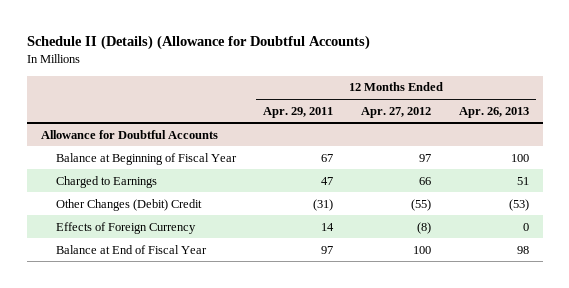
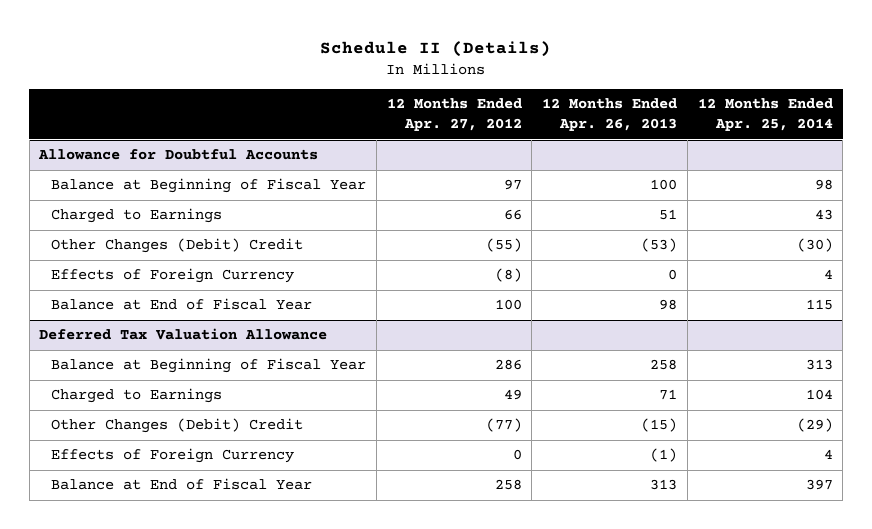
[26,35,370,51] Schedule II (Details) (Allowance for Doubtful Accounts) -> [319,40,551,57] Schedule II (Details)
[263,106,334,118] Apr. 29, 2011 -> none
none -> [697,98,833,132] 12 Months Ended Apr. 25, 2014
none -> [39,328,328,341] Deferred Tax Valuation Allowance
none -> [51,358,367,374] Balance at Beginning of Fiscal Year
none -> [51,388,223,404] Charged to Earnings
none -> [51,418,304,434] Other Changes (Debit) Credit
none -> [51,448,295,464] Effects of Foreign Currency
none -> [51,478,313,491] Balance at End of Fiscal Year

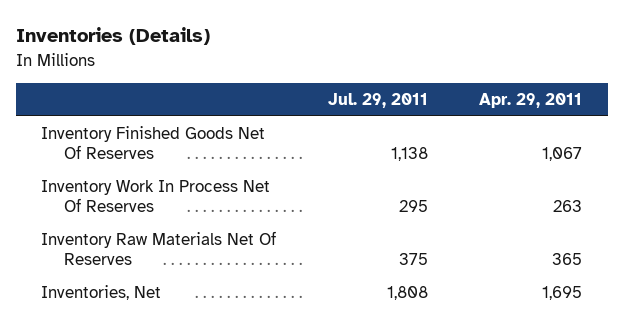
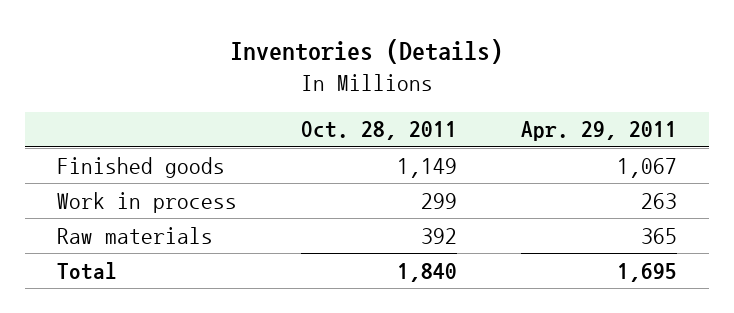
[327,93,428,109] Jul. 29, 2011 -> none
none -> [300,121,457,141] Oct. 28, 2011
[41,126,266,160] Inventory Finished Goods Net Of Reserves -> [56,156,225,178] Finished goods
[41,180,271,213] Inventory Work In Process Net Of Reserves -> [56,191,237,213] Work in process
[41,231,277,266] Inventory Raw Materials Net Of Reserves -> [56,226,213,244] Raw materials
[41,285,162,301] Inventories, Net -> [56,261,117,280] Total

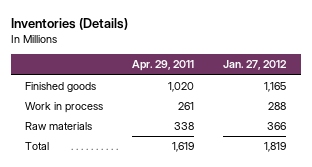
[300,121,457,141] Oct. 28, 2011 -> none
none -> [223,60,288,71] Jan. 27, 2012
[616,157,677,178] 1,067 -> [168,82,195,93] 1,020
[640,192,677,209] 263 -> [178,102,195,111] 261
[640,227,677,244] 365 -> [174,122,195,131] 338
[616,262,677,282] 1,695 -> [172,142,195,153] 1,619

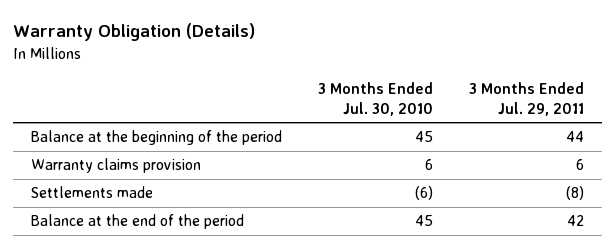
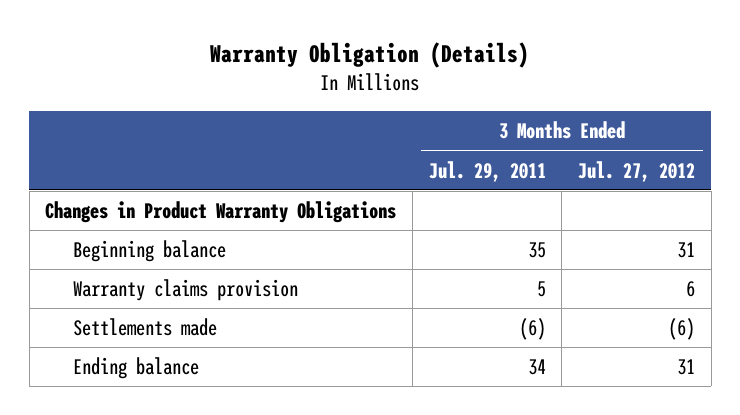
[318,81,434,116] 3 Months Ended Jul. 30, 2010 -> none
none -> [577,160,695,182] Jul. 27, 2012
[31,214,245,230] Balance at the end of the period -> none
none -> [45,201,397,224] Changes in Product Warranty Obligations
[31,130,283,146] Balance at the beginning of the period -> [72,240,226,263] Beginning balance
[566,131,585,143] 44 -> [527,242,546,259] 35
[576,159,585,171] 6 -> [536,281,546,298] 5
[566,186,585,201] (8) -> [518,318,546,341] (6)
none -> [72,357,199,380] Ending balance

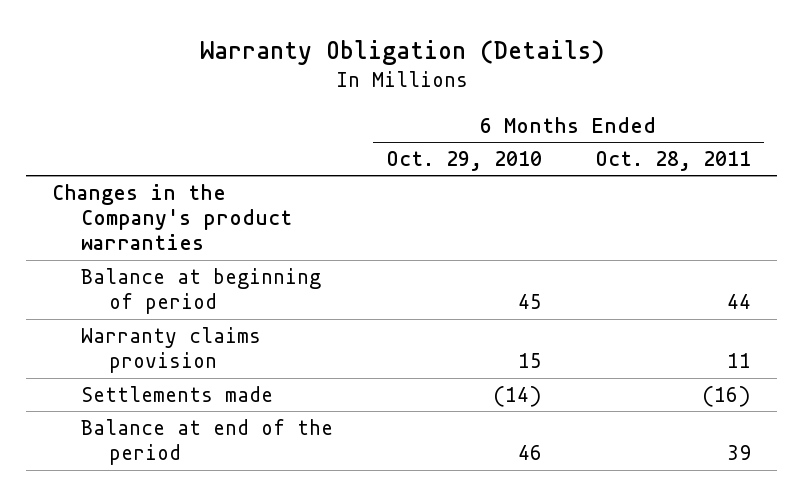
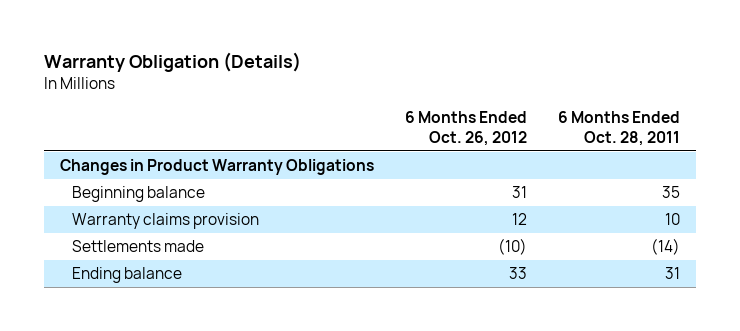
[385,151,542,172] Oct. 29, 2010 -> none
none -> [404,111,527,146] 6 Months Ended Oct. 26, 2012
[80,419,333,466] Balance at end of the period -> none
[52,184,292,251] Changes in the Company's product warranties -> [59,158,374,175] Changes in Product Warranty Obligations
[80,268,321,315] Balance at beginning of period -> [72,185,206,202] Beginning balance
[726,294,751,310] 44 -> [662,185,681,198] 35
[726,353,751,369] 11 -> [665,212,681,225] 10
[701,386,751,408] (16) -> [651,237,681,255] (14)
none -> [72,266,183,283] Ending balance

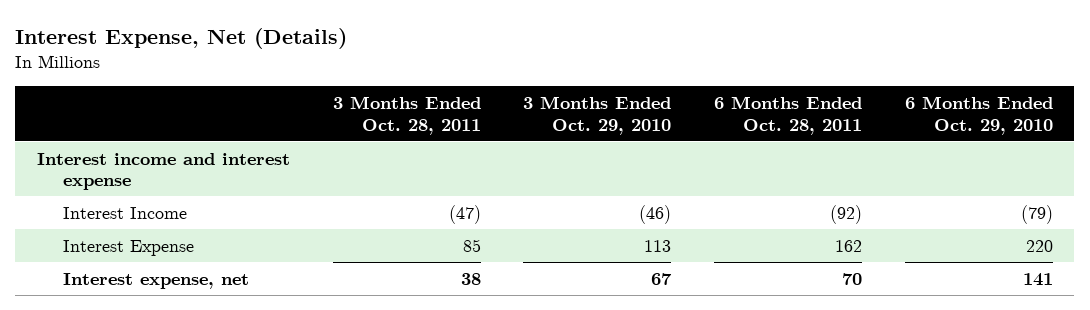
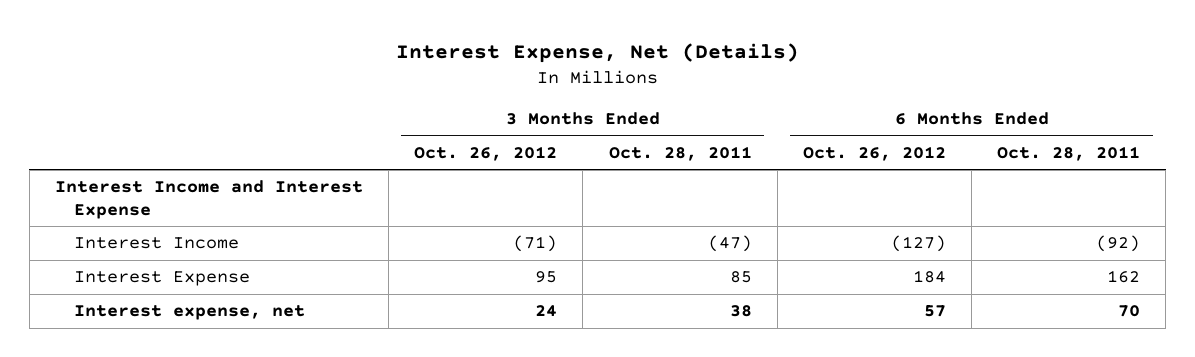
[523,96,672,135] 3 Months Ended Oct. 29, 2010 -> none
[904,96,1053,135] 6 Months Ended Oct. 29, 2010 -> none
none -> [414,145,558,161] Oct. 26, 2012
none -> [802,145,946,161] Oct. 26, 2012
[36,152,290,191] Interest income and interest expense -> [54,180,363,219] Interest Income and Interest Expense

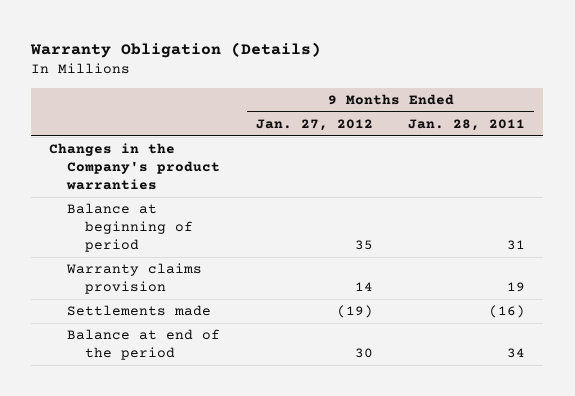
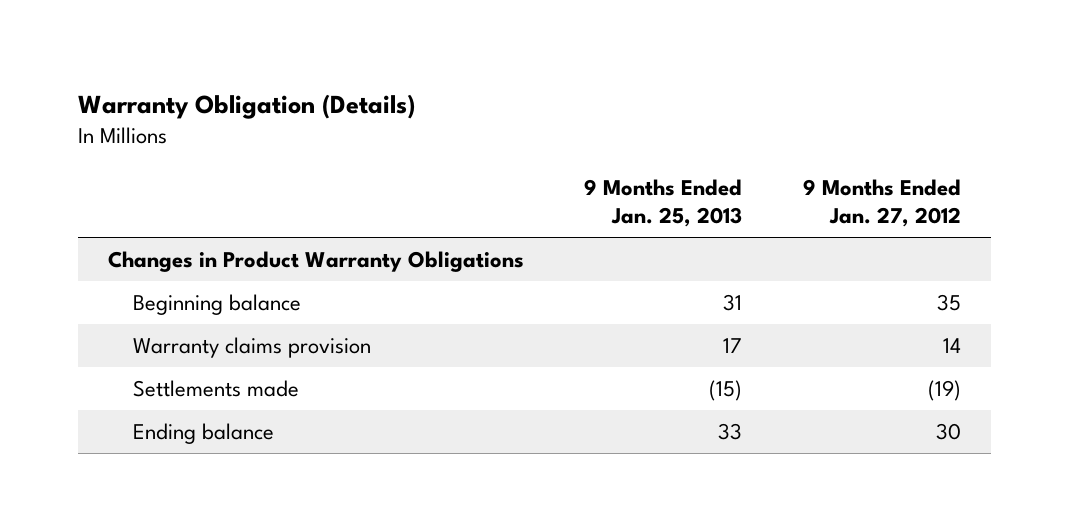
[408,118,526,131] Jan. 28, 2011 -> none
none -> [584,178,743,228] 9 Months Ended Jan. 25, 2013
[49,143,221,191] Changes in the Company's product warranties -> [108,250,525,272] Changes in Product Warranty Obligations
[67,203,193,253] Balance at beginning of period -> [133,293,302,315] Beginning balance
[67,329,221,361] Balance at end of the period -> [133,422,275,444] Ending balance

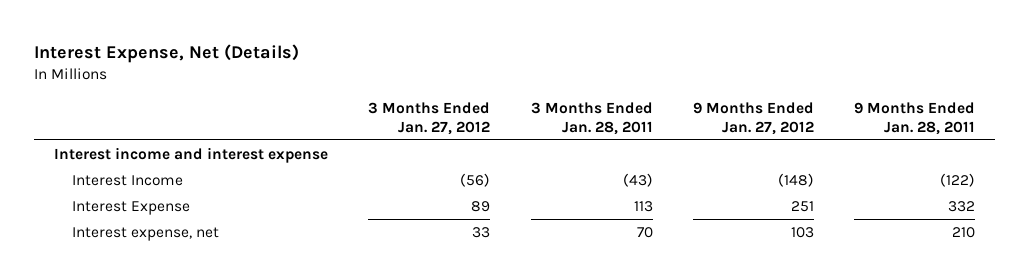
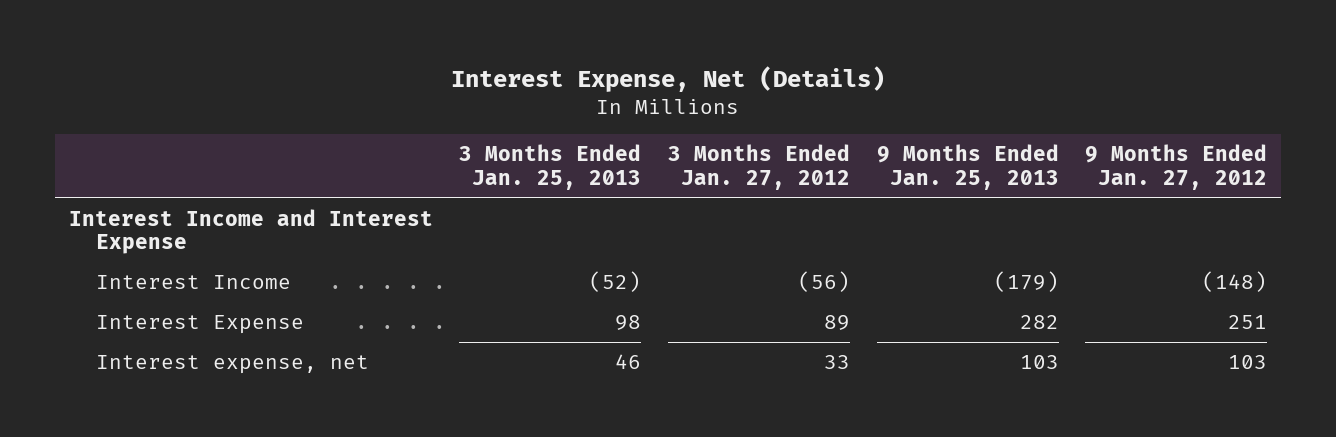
[530,101,653,135] 3 Months Ended Jan. 28, 2011 -> none
[854,101,976,135] 9 Months Ended Jan. 28, 2011 -> none
none -> [459,144,642,190] 3 Months Ended Jan. 25, 2013
none -> [876,144,1059,190] 9 Months Ended Jan. 25, 2013
[54,146,329,163] Interest income and interest expense -> [68,208,433,255] Interest Income and Interest Expense

